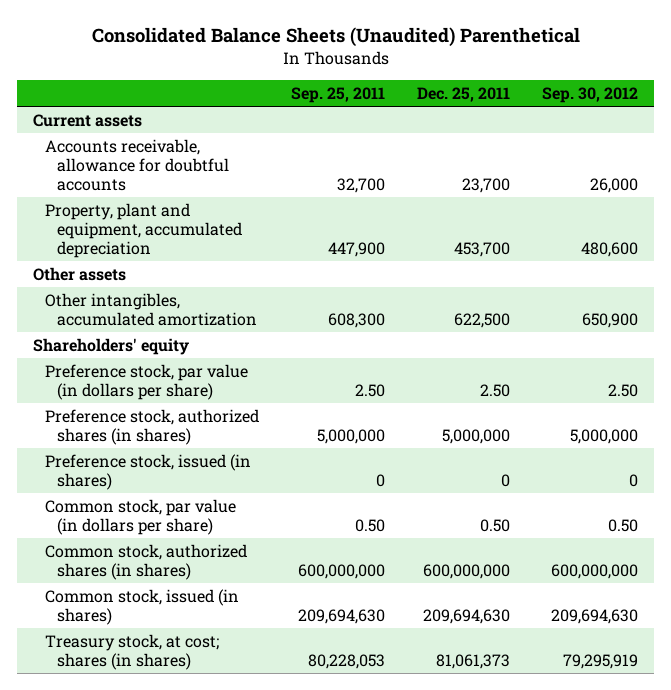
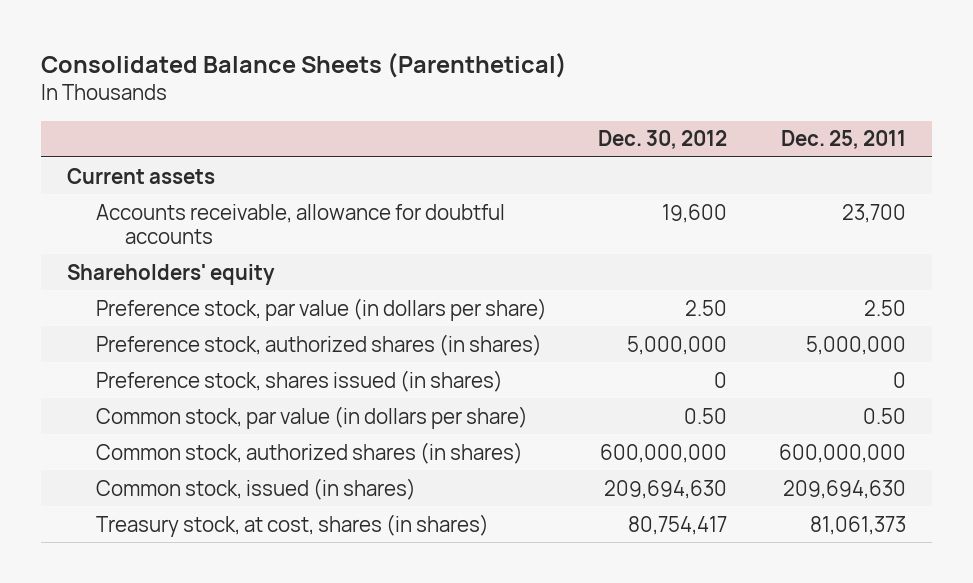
[91,27,580,48] Consolidated Balance Sheets (Unaudited) Parenthetical -> [40,52,567,78] Consolidated Balance Sheets (Parenthetical)
[291,87,386,104] Sep. 25, 2011 -> none
[541,87,638,104] Sep. 30, 2012 -> none
none -> [598,130,728,150] Dec. 30, 2012
[45,202,243,259] Property, plant and equipment, accumulated depreciation -> none
[33,266,127,281] Other assets -> none
[45,292,258,326] Other intangibles, accumulated amortization -> none
[45,453,252,490] Preference stock, issued (in shares) -> [95,369,503,392] Preference stock, shares issued (in shares)
[45,633,220,670] Treasury stock, at cost; shares (in shares) -> [95,513,489,537] Treasury stock, at cost, shares (in shares)

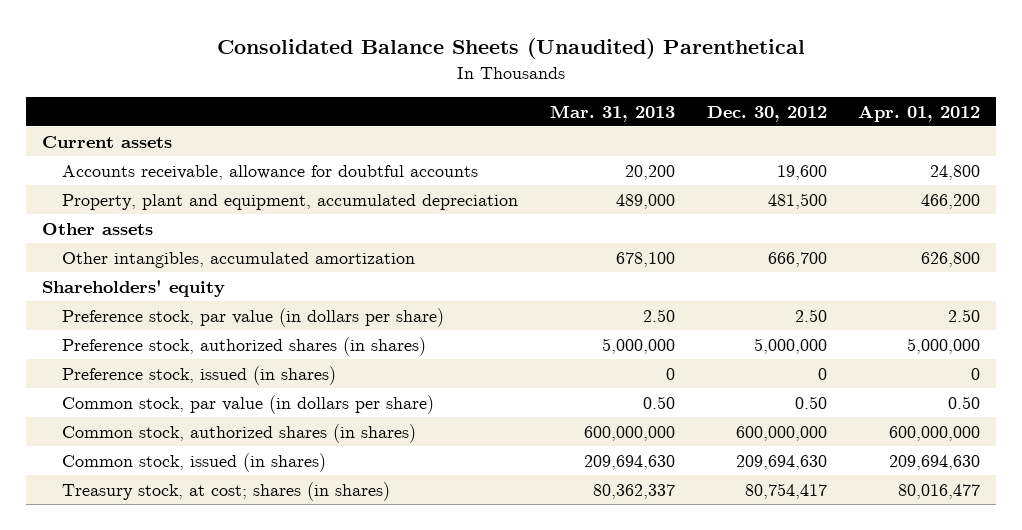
[40,52,567,78] Consolidated Balance Sheets (Parenthetical) -> [217,38,806,60] Consolidated Balance Sheets (Unaudited) Parenthetical
[781,130,907,150] Dec. 25, 2011 -> none
none -> [549,104,675,122] Mar. 31, 2013
none -> [858,104,981,122] Apr. 01, 2012
none -> [62,193,519,210] Property, plant and equipment, accumulated depreciation
none -> [41,222,153,235] Other assets
none -> [62,251,416,268] Other intangibles, accumulated amortization
[95,369,503,392] Preference stock, shares issued (in shares) -> [62,365,337,385] Preference stock, issued (in shares)
[95,513,489,537] Treasury stock, at cost, shares (in shares) -> [62,481,391,501] Treasury stock, at cost; shares (in shares)

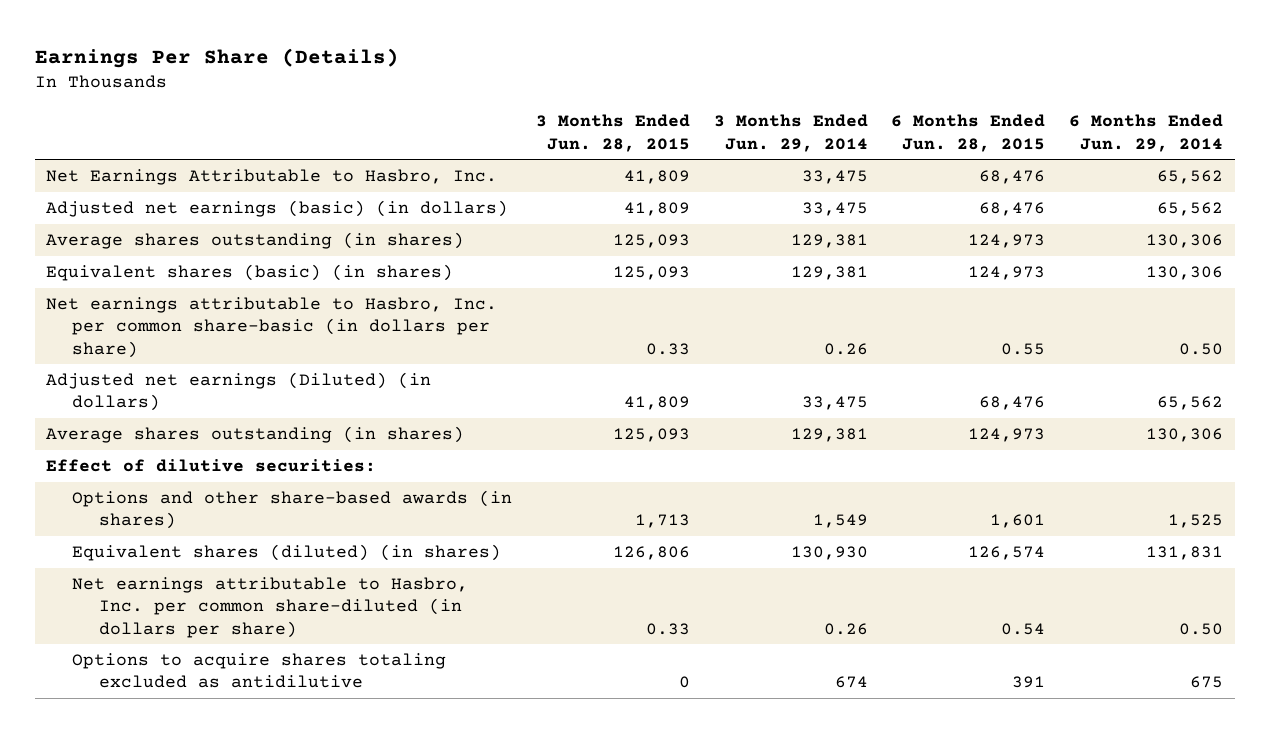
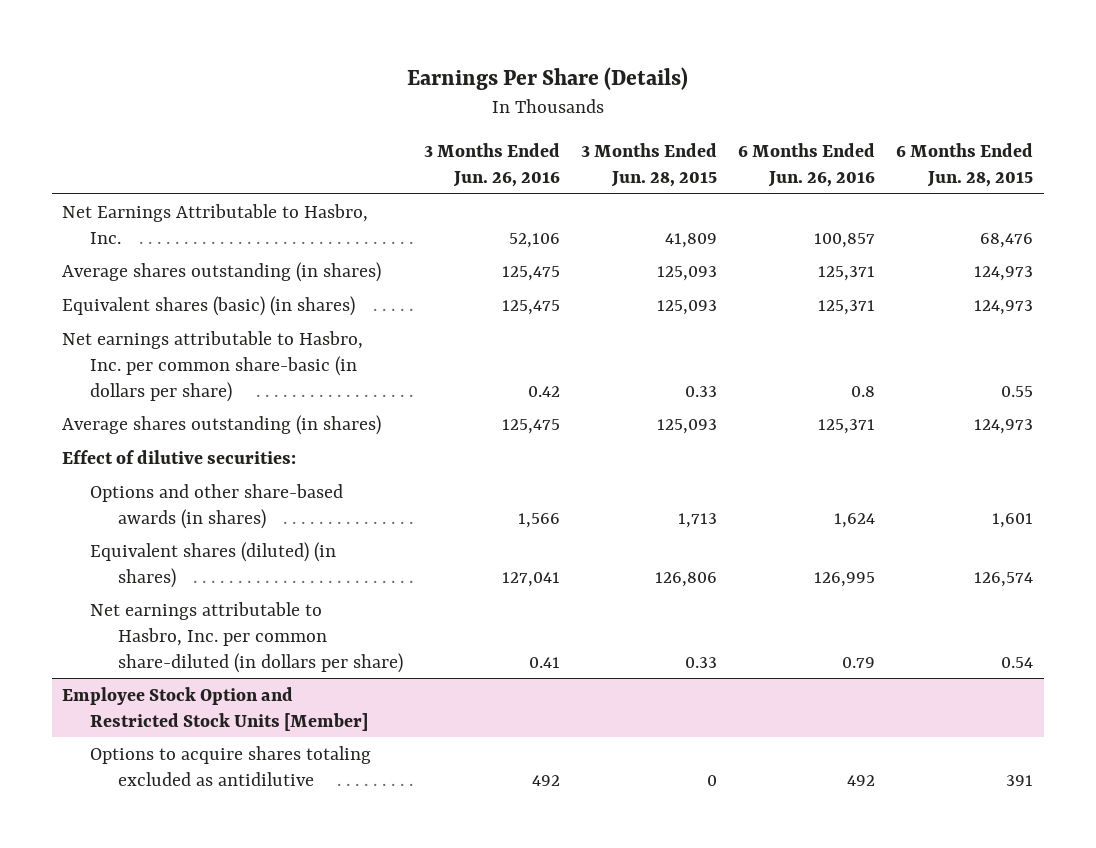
[713,114,868,152] 3 Months Ended Jun. 29, 2014 -> none
[1068,114,1223,152] 6 Months Ended Jun. 29, 2014 -> none
none -> [423,143,560,188] 3 Months Ended Jun. 26, 2016
none -> [738,143,876,188] 6 Months Ended Jun. 26, 2016
[46,200,509,218] Adjusted net earnings (basic) (in dollars) -> none
[46,372,432,412] Adjusted net earnings (Diluted) (in dollars) -> none
none -> [62,686,368,731] Employee Stock Option and Restricted Stock Units [Member]

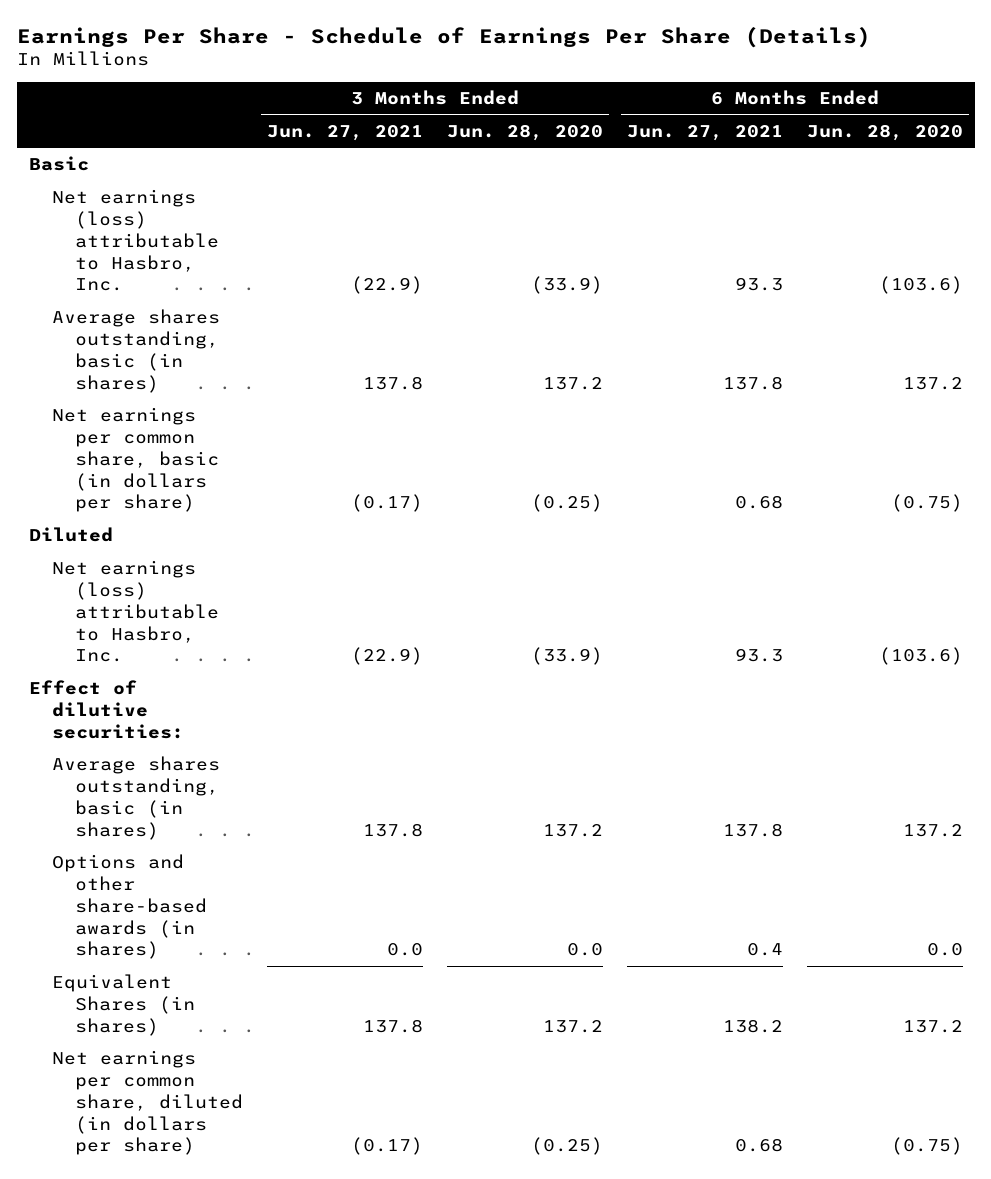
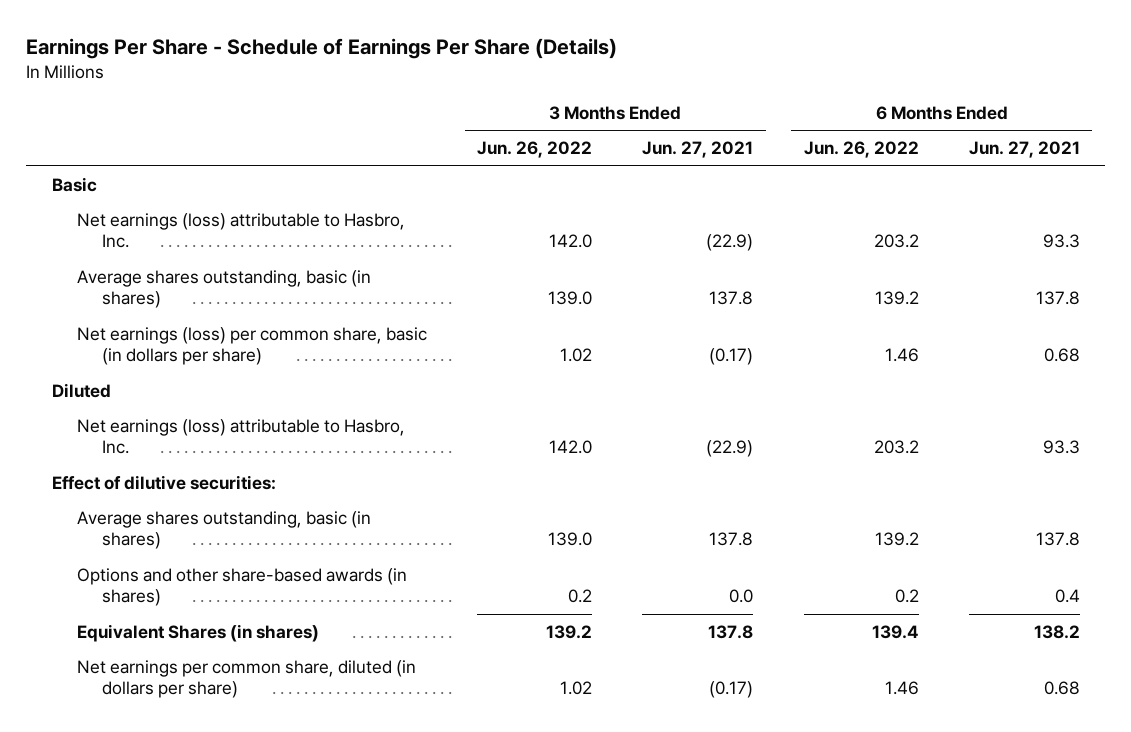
[446,123,603,141] Jun. 28, 2020 -> none
[806,123,963,141] Jun. 28, 2020 -> none
none -> [477,141,593,159] Jun. 26, 2022
none -> [803,141,919,159] Jun. 26, 2022
[51,407,219,513] Net earnings per common share, basic (in dollars per share) -> [77,326,428,366] Net earnings (loss) per common share, basic (in dollars per share)

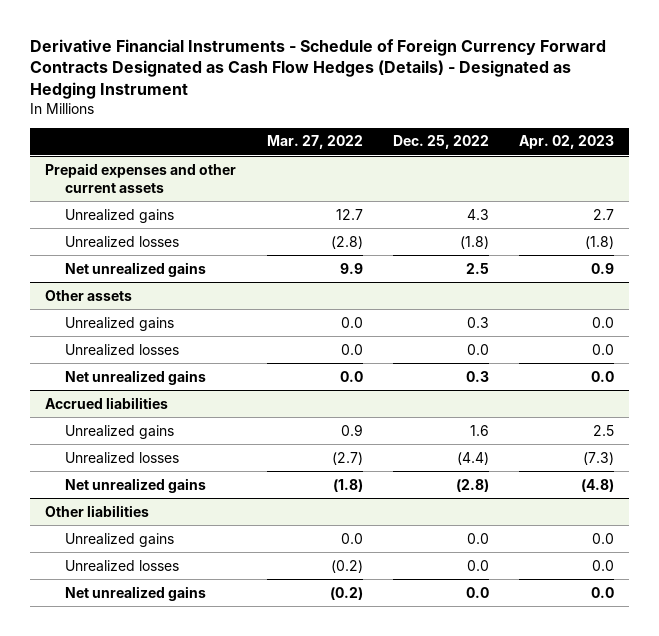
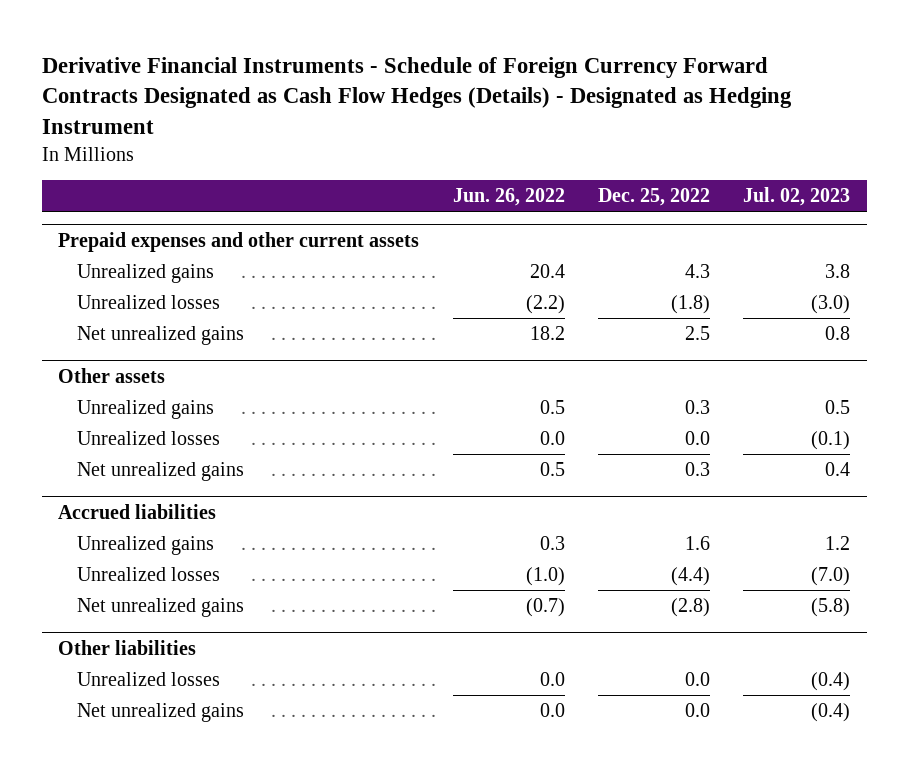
[266,135,363,150] Mar. 27, 2022 -> none
[519,135,615,150] Apr. 02, 2023 -> none
none -> [452,188,565,207] Jun. 26, 2022
none -> [743,187,851,207] Jul. 02, 2023
[64,532,174,547] Unrealized gains -> none

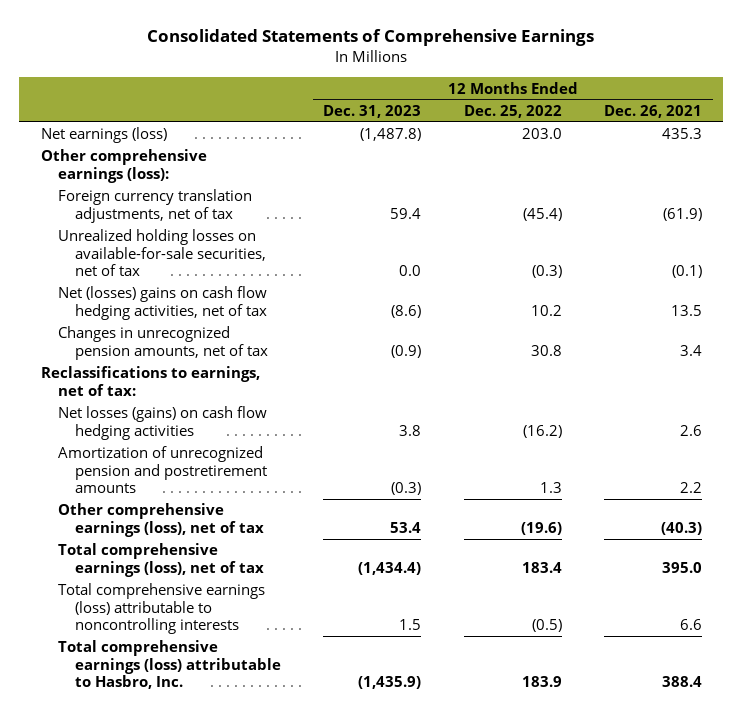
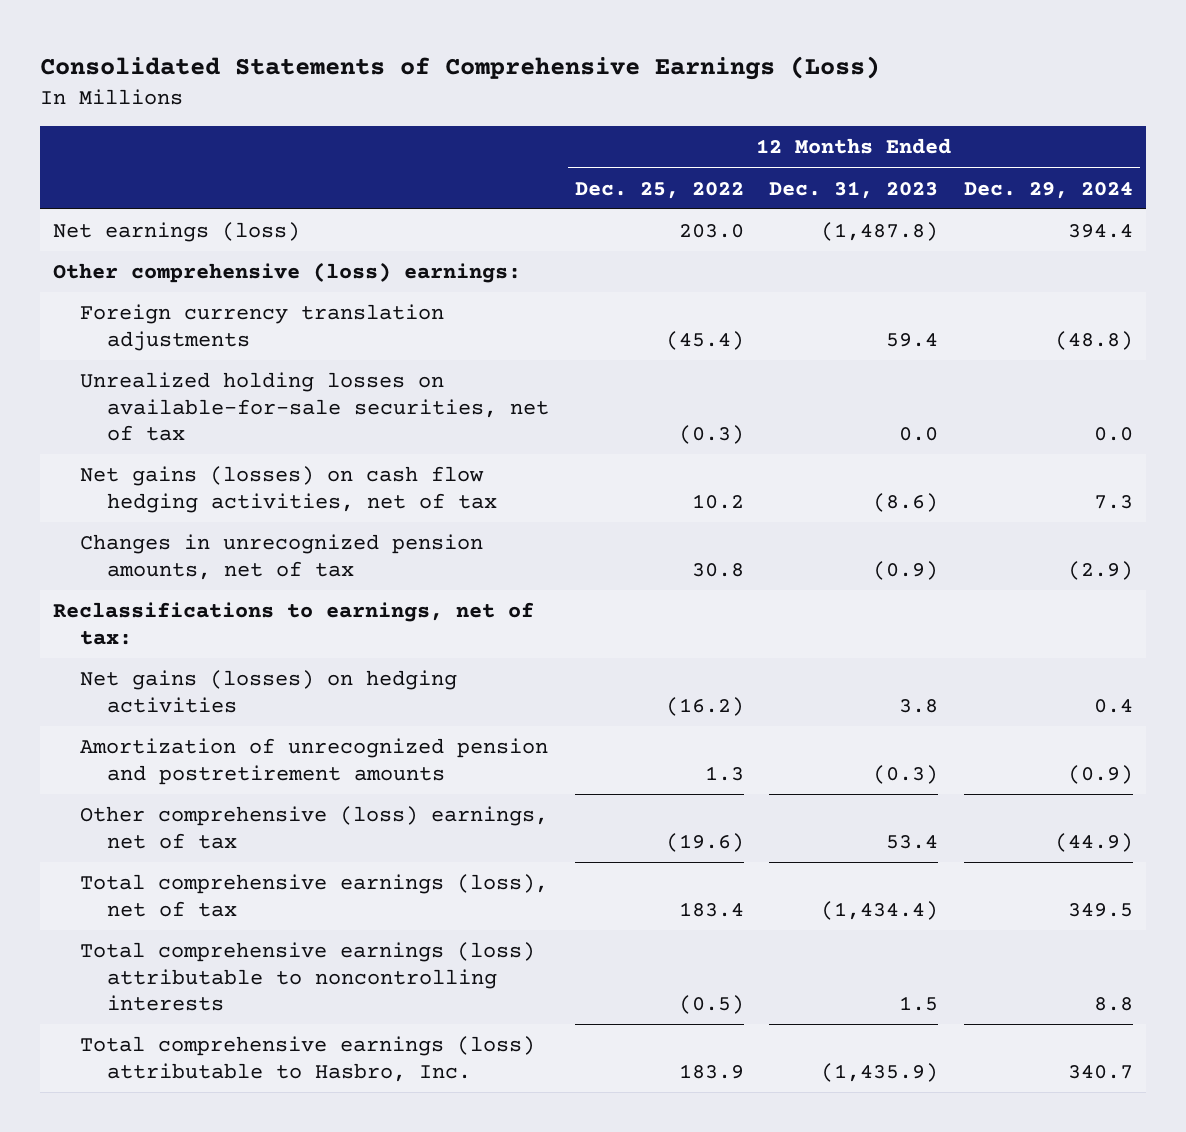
[147,29,595,47] Consolidated Statements of Comprehensive Earnings -> [40,56,881,81] Consolidated Statements of Comprehensive Earnings (Loss)
[604,104,703,118] Dec. 26, 2021 -> none
none -> [964,181,1134,199] Dec. 29, 2024
[40,149,207,183] Other comprehensive earnings (loss): -> [53,262,522,284] Other comprehensive (loss) earnings:
[57,189,252,223] Foreign currency translation adjustments, net of tax -> [79,304,444,351] Foreign currency translation adjustments
[57,286,267,320] Net (losses) gains on cash flow hedging activities, net of tax -> [79,466,497,513] Net gains (losses) on cash flow hedging activities, net of tax
[57,406,267,440] Net losses (gains) on cash flow hedging activities -> [79,670,457,713] Net gains (losses) on hedging activities
[57,503,264,537] Other comprehensive earnings (loss), net of tax -> [79,806,548,849] Other comprehensive (loss) earnings, net of tax

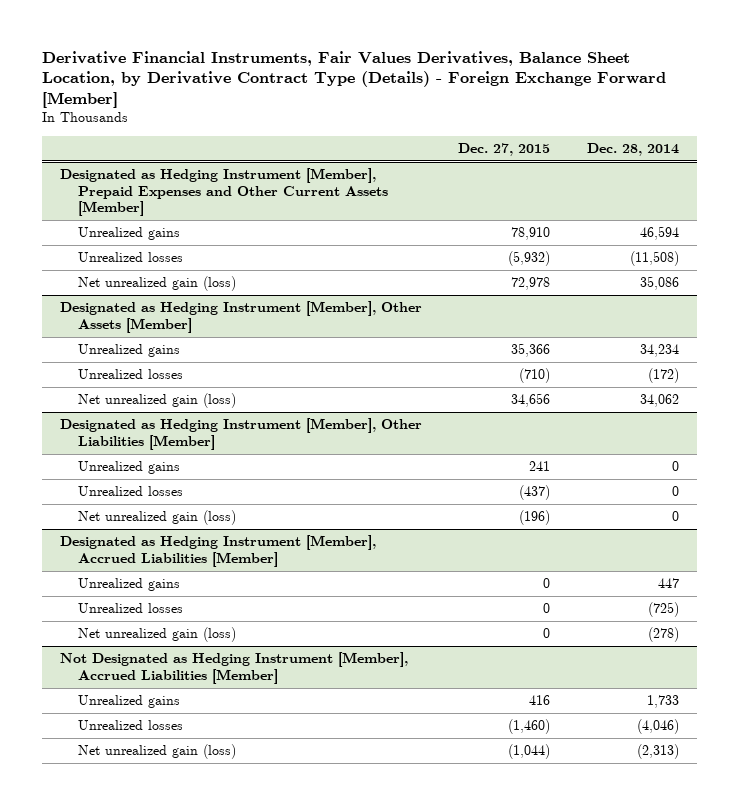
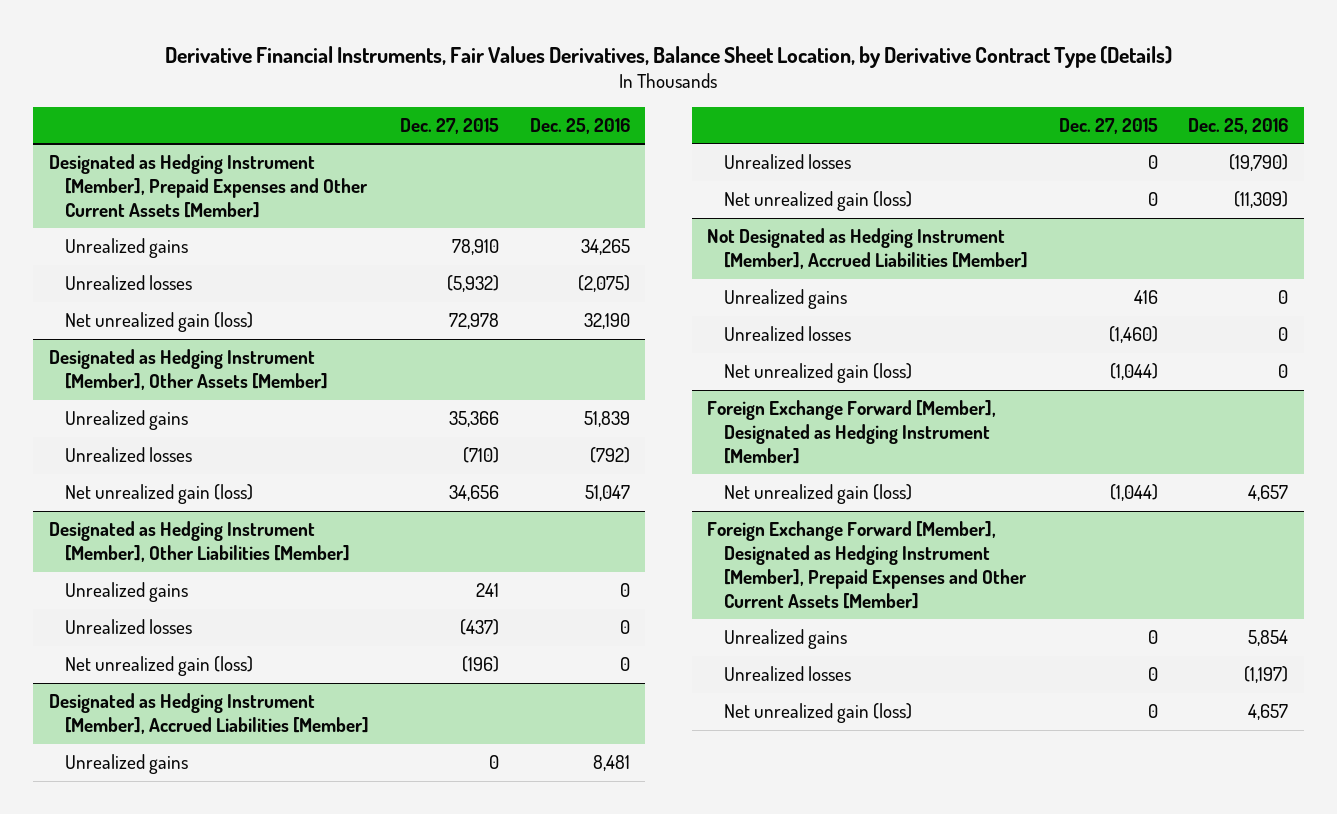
[41,50,666,109] Derivative Financial Instruments, Fair Values Derivatives, Balance Sheet Location, by Derivative Contract Type (Details) - Foreign Exchange Forward [Member] -> [165,45,1173,68] Derivative Financial Instruments, Fair Values Derivatives, Balance Sheet Location, by Derivative Contract Type (Details)
[586,143,679,157] Dec. 28, 2014 -> none
none -> [529,117,630,134] Dec. 25, 2016
none -> [707,400,997,465] Foreign Exchange Forward [Member], Designated as Hedging Instrument [Member]
none -> [723,484,912,505] Net unrealized gain (loss)
none -> [707,521,1027,609] Foreign Exchange Forward [Member], Designated as Hedging Instrument [Member], Prepaid Expenses and Other Current Assets [Member]
none -> [723,629,847,650] Unrealized gains
none -> [723,666,851,682] Unrealized losses
none -> [723,703,912,724] Net unrealized gain (loss)

